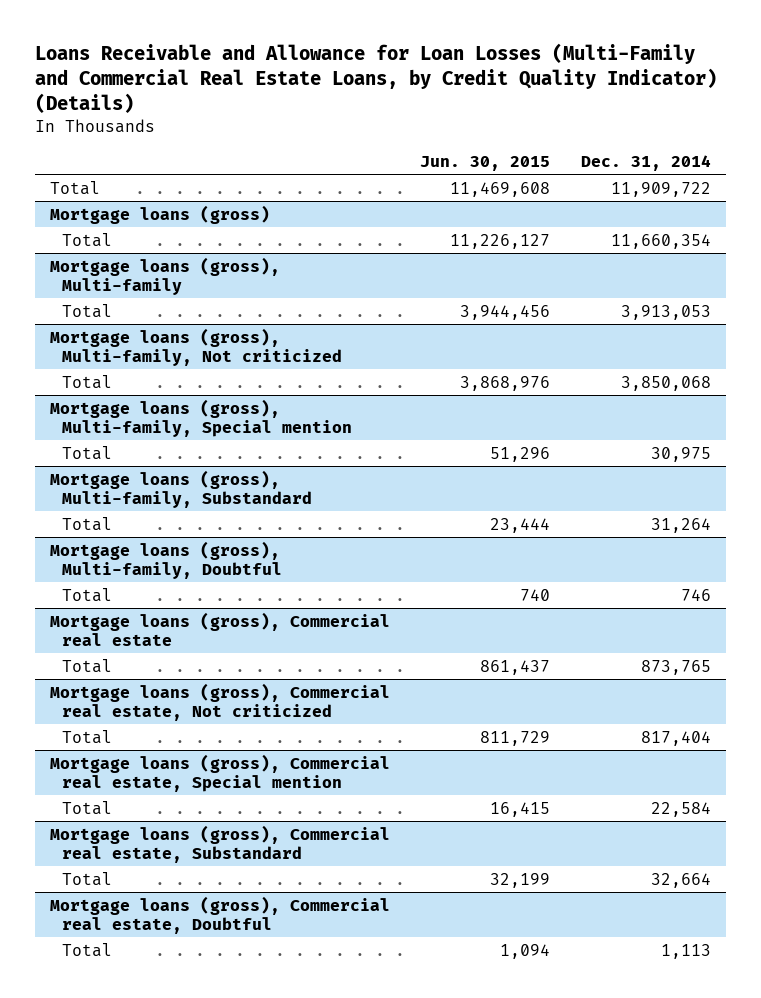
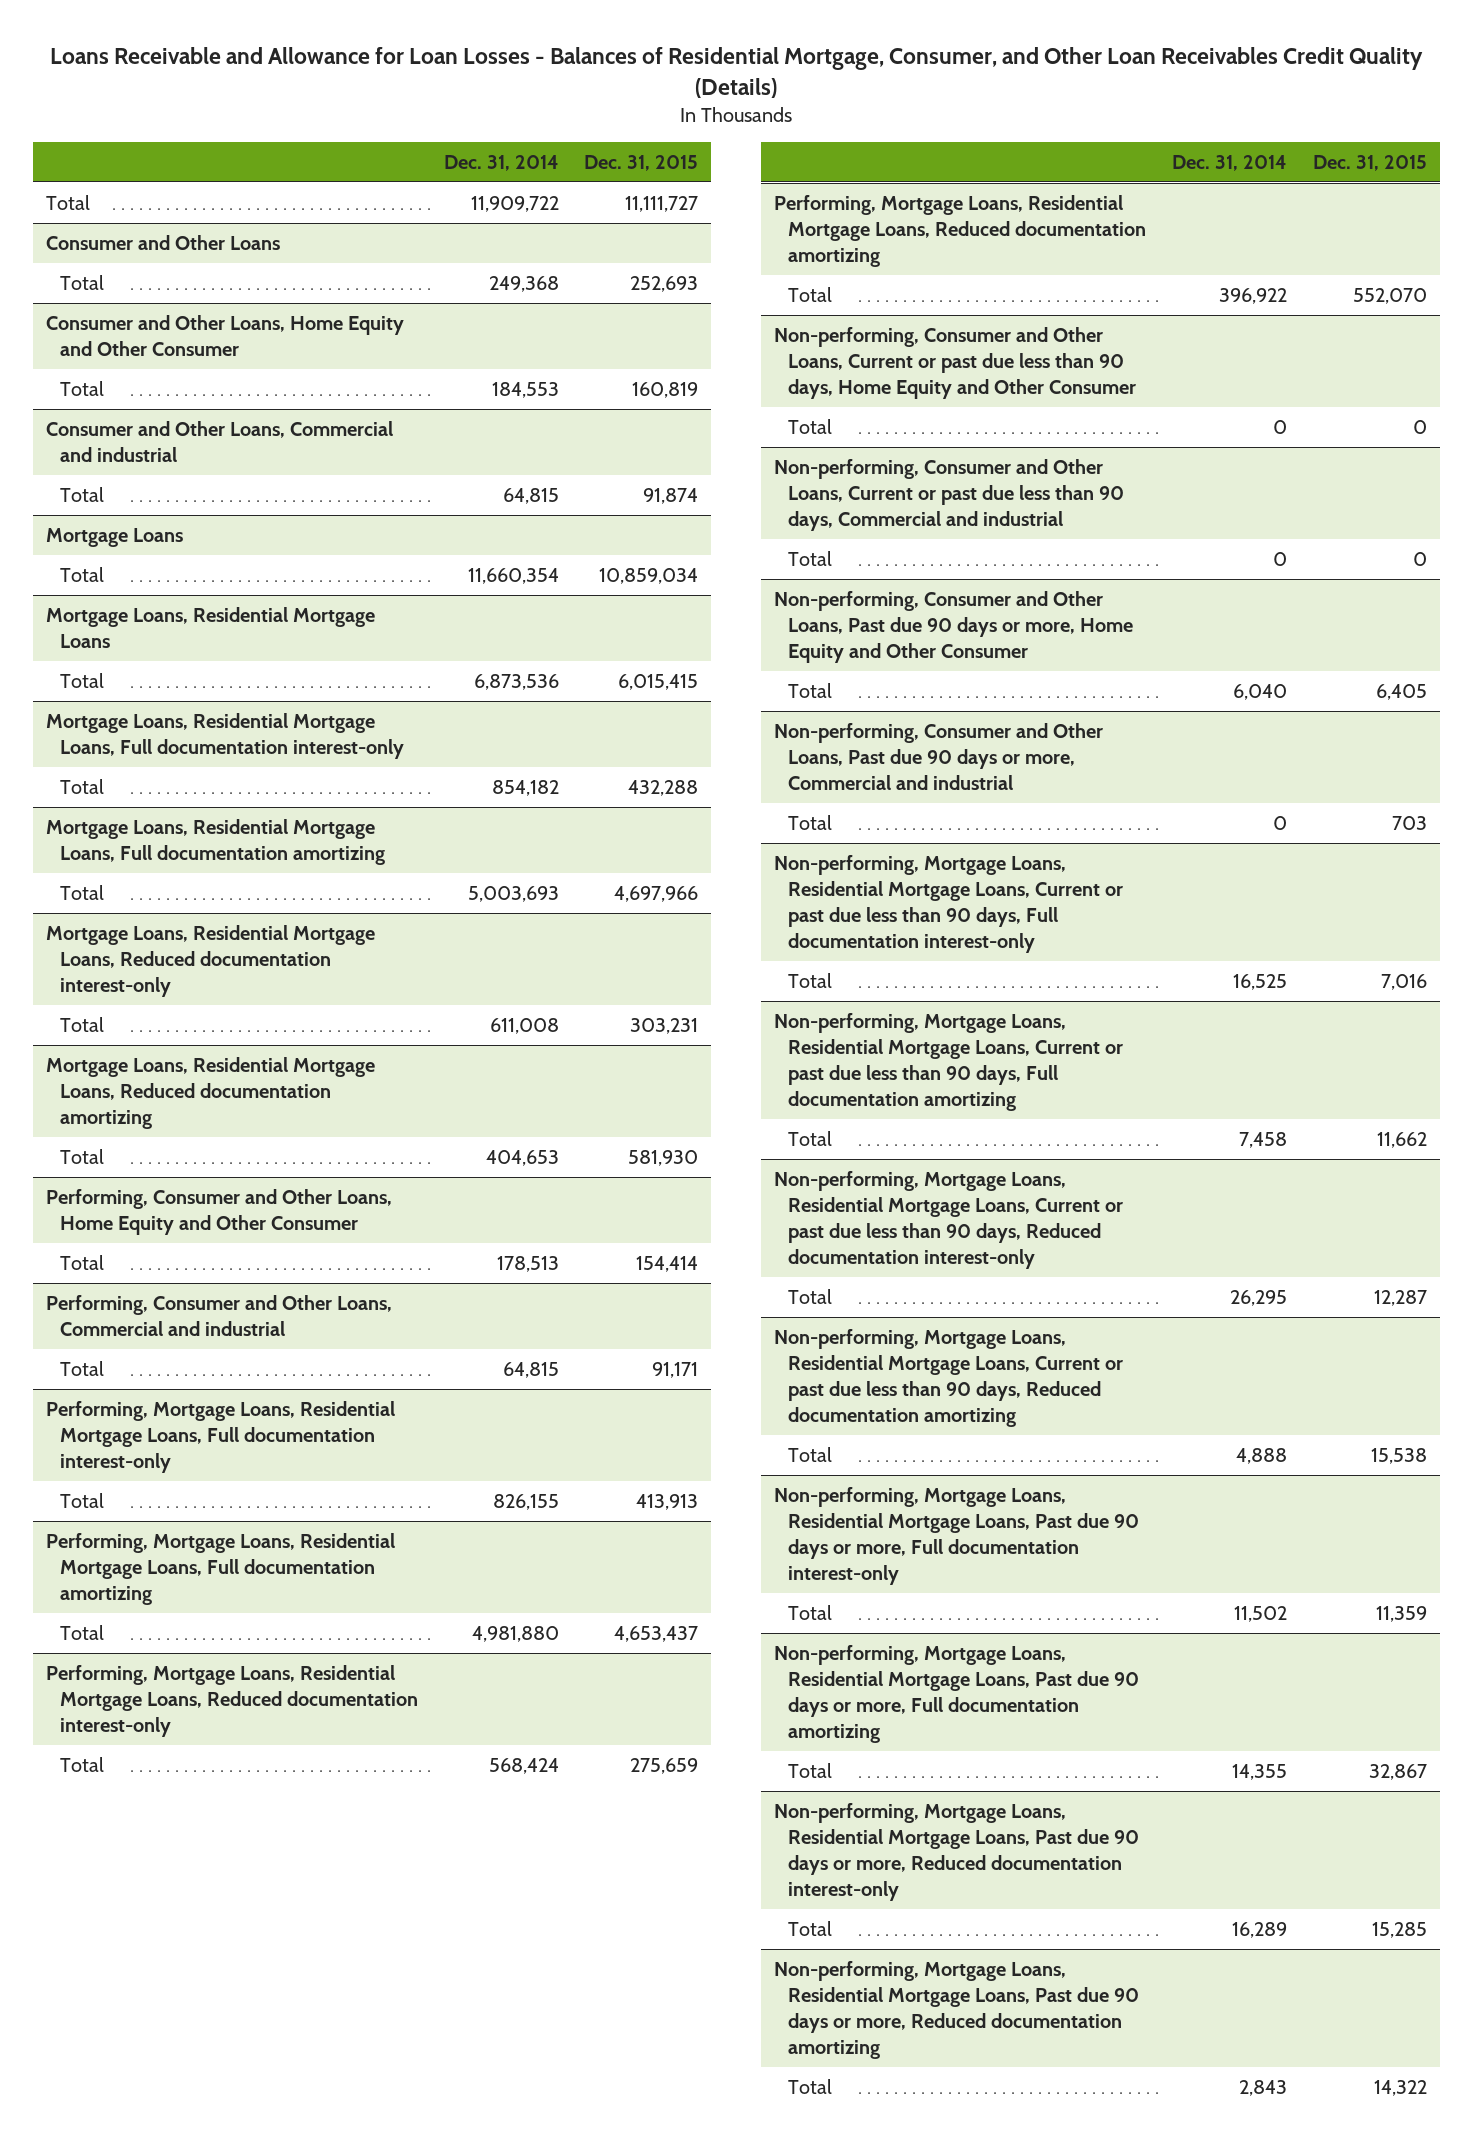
[34,42,717,114] Loans Receivable and Allowance for Loan Losses (Multi-Family and Commercial Real Estate Loans, by Credit Quality Indicator) (Details) -> [50,47,1424,99] Loans Receivable and Allowance for Loan Losses - Balances of Residential Mortgage, Consumer, and Other Loan Receivables Credit Quality (Details)
[420,155,551,171] Jun. 30, 2015 -> none
none -> [584,155,699,172] Dec. 31, 2015
none -> [45,234,280,250] Consumer and Other Loans
none -> [60,274,105,290] Total
none -> [45,314,404,356] Consumer and Other Loans, Home Equity and Other Consumer
none -> [60,380,105,396] Total
none -> [45,420,393,462] Consumer and Other Loans, Commercial and industrial
none -> [60,486,105,502] Total
[49,204,270,224] Mortgage loans (gross) -> [45,527,183,547] Mortgage Loans
[49,256,280,296] Mortgage loans (gross), Multi-family -> none
[49,327,343,367] Mortgage loans (gross), Multi-family, Not criticized -> none
[49,398,353,438] Mortgage loans (gross), Multi-family, Special mention -> none
[49,469,313,509] Mortgage loans (gross), Multi-family, Substandard -> none
[49,540,283,580] Mortgage loans (gross), Multi-family, Doubtful -> none
[49,611,390,647] Mortgage loans (gross), Commercial real estate -> none
[49,682,390,722] Mortgage loans (gross), Commercial real estate, Not criticized -> none
[49,753,390,793] Mortgage loans (gross), Commercial real estate, Special mention -> none
[49,824,390,864] Mortgage loans (gross), Commercial real estate, Substandard -> none
[49,895,390,935] Mortgage loans (gross), Commercial real estate, Doubtful -> none
none -> [45,606,375,648] Mortgage Loans, Residential Mortgage Loans
[620,304,711,320] 3,913,053 -> [473,673,559,690] 6,873,536
none -> [45,712,405,759] Mortgage Loans, Residential Mortgage Loans, Full documentation interest-only
[620,375,711,391] 3,850,068 -> [491,779,559,796] 854,182
none -> [45,818,386,865] Mortgage Loans, Residential Mortgage Loans, Full documentation amortizing
[650,446,711,462] 30,975 -> [467,885,559,902] 5,003,693
none -> [45,924,375,997] Mortgage Loans, Residential Mortgage Loans, Reduced documentation interest-only
[650,517,711,533] 31,264 -> [489,1017,559,1034] 611,008
none -> [45,1056,375,1129] Mortgage Loans, Residential Mortgage Loans, Reduced documentation amortizing
[680,588,711,601] 746 -> [485,1149,559,1166] 404,653
none -> [45,1188,392,1235] Performing, Consumer and Other Loans, Home Equity and Other Consumer
[640,659,711,675] 873,765 -> [496,1255,559,1272] 178,513
none -> [45,1294,392,1336] Performing, Consumer and Other Loans, Commercial and industrial
[640,730,711,746] 817,404 -> [502,1361,559,1378] 64,815
none -> [45,1400,395,1473] Performing, Mortgage Loans, Residential Mortgage Loans, Full documentation interest-only
[650,801,711,817] 22,584 -> [492,1493,559,1510] 826,155
none -> [45,1532,395,1605] Performing, Mortgage Loans, Residential Mortgage Loans, Full documentation amortizing
[650,872,711,888] 32,664 -> [471,1625,559,1642] 4,981,880
none -> [45,1664,419,1737] Performing, Mortgage Loans, Residential Mortgage Loans, Reduced documentation interest-only
[660,943,711,959] 1,113 -> [488,1757,559,1774] 568,424
none -> [774,194,1147,267] Performing, Mortgage Loans, Residential Mortgage Loans, Reduced documentation amortizing
none -> [788,286,833,302] Total
none -> [774,326,1137,399] Non-performing, Consumer and Other Loans, Current or past due less than 90 days, Home Equity and Other Consumer
none -> [788,418,833,434] Total
none -> [774,458,1125,531] Non-performing, Consumer and Other Loans, Current or past due less than 90 days, Commercial and industrial
none -> [788,550,833,566] Total
none -> [774,590,1134,663] Non-performing, Consumer and Other Loans, Past due 90 days or more, Home Equity and Other Consumer
none -> [788,682,833,698] Total
none -> [774,722,1104,790] Non-performing, Consumer and Other Loans, Past due 90 days or more, Commercial and industrial
none -> [788,814,833,830] Total
none -> [774,854,1124,953] Non-performing, Mortgage Loans, Residential Mortgage Loans, Current or past due less than 90 days, Full documentation interest-only
none -> [788,972,833,988] Total
none -> [774,1012,1124,1111] Non-performing, Mortgage Loans, Residential Mortgage Loans, Current or past due less than 90 days, Full documentation amortizing
none -> [788,1130,833,1146] Total
none -> [774,1170,1124,1269] Non-performing, Mortgage Loans, Residential Mortgage Loans, Current or past due less than 90 days, Reduced documentation interest-only
none -> [788,1288,833,1304] Total
none -> [774,1328,1124,1427] Non-performing, Mortgage Loans, Residential Mortgage Loans, Current or past due less than 90 days, Reduced documentation amortizing
none -> [788,1446,833,1462] Total
none -> [774,1486,1140,1585] Non-performing, Mortgage Loans, Residential Mortgage Loans, Past due 90 days or more, Full documentation interest-only
none -> [788,1604,833,1620] Total
none -> [774,1644,1140,1743] Non-performing, Mortgage Loans, Residential Mortgage Loans, Past due 90 days or more, Full documentation amortizing
none -> [788,1762,833,1778] Total
none -> [774,1802,1140,1901] Non-performing, Mortgage Loans, Residential Mortgage Loans, Past due 90 days or more, Reduced documentation interest-only
none -> [788,1920,833,1936] Total
none -> [774,1960,1140,2059] Non-performing, Mortgage Loans, Residential Mortgage Loans, Past due 90 days or more, Reduced documentation amortizing
none -> [788,2078,833,2094] Total

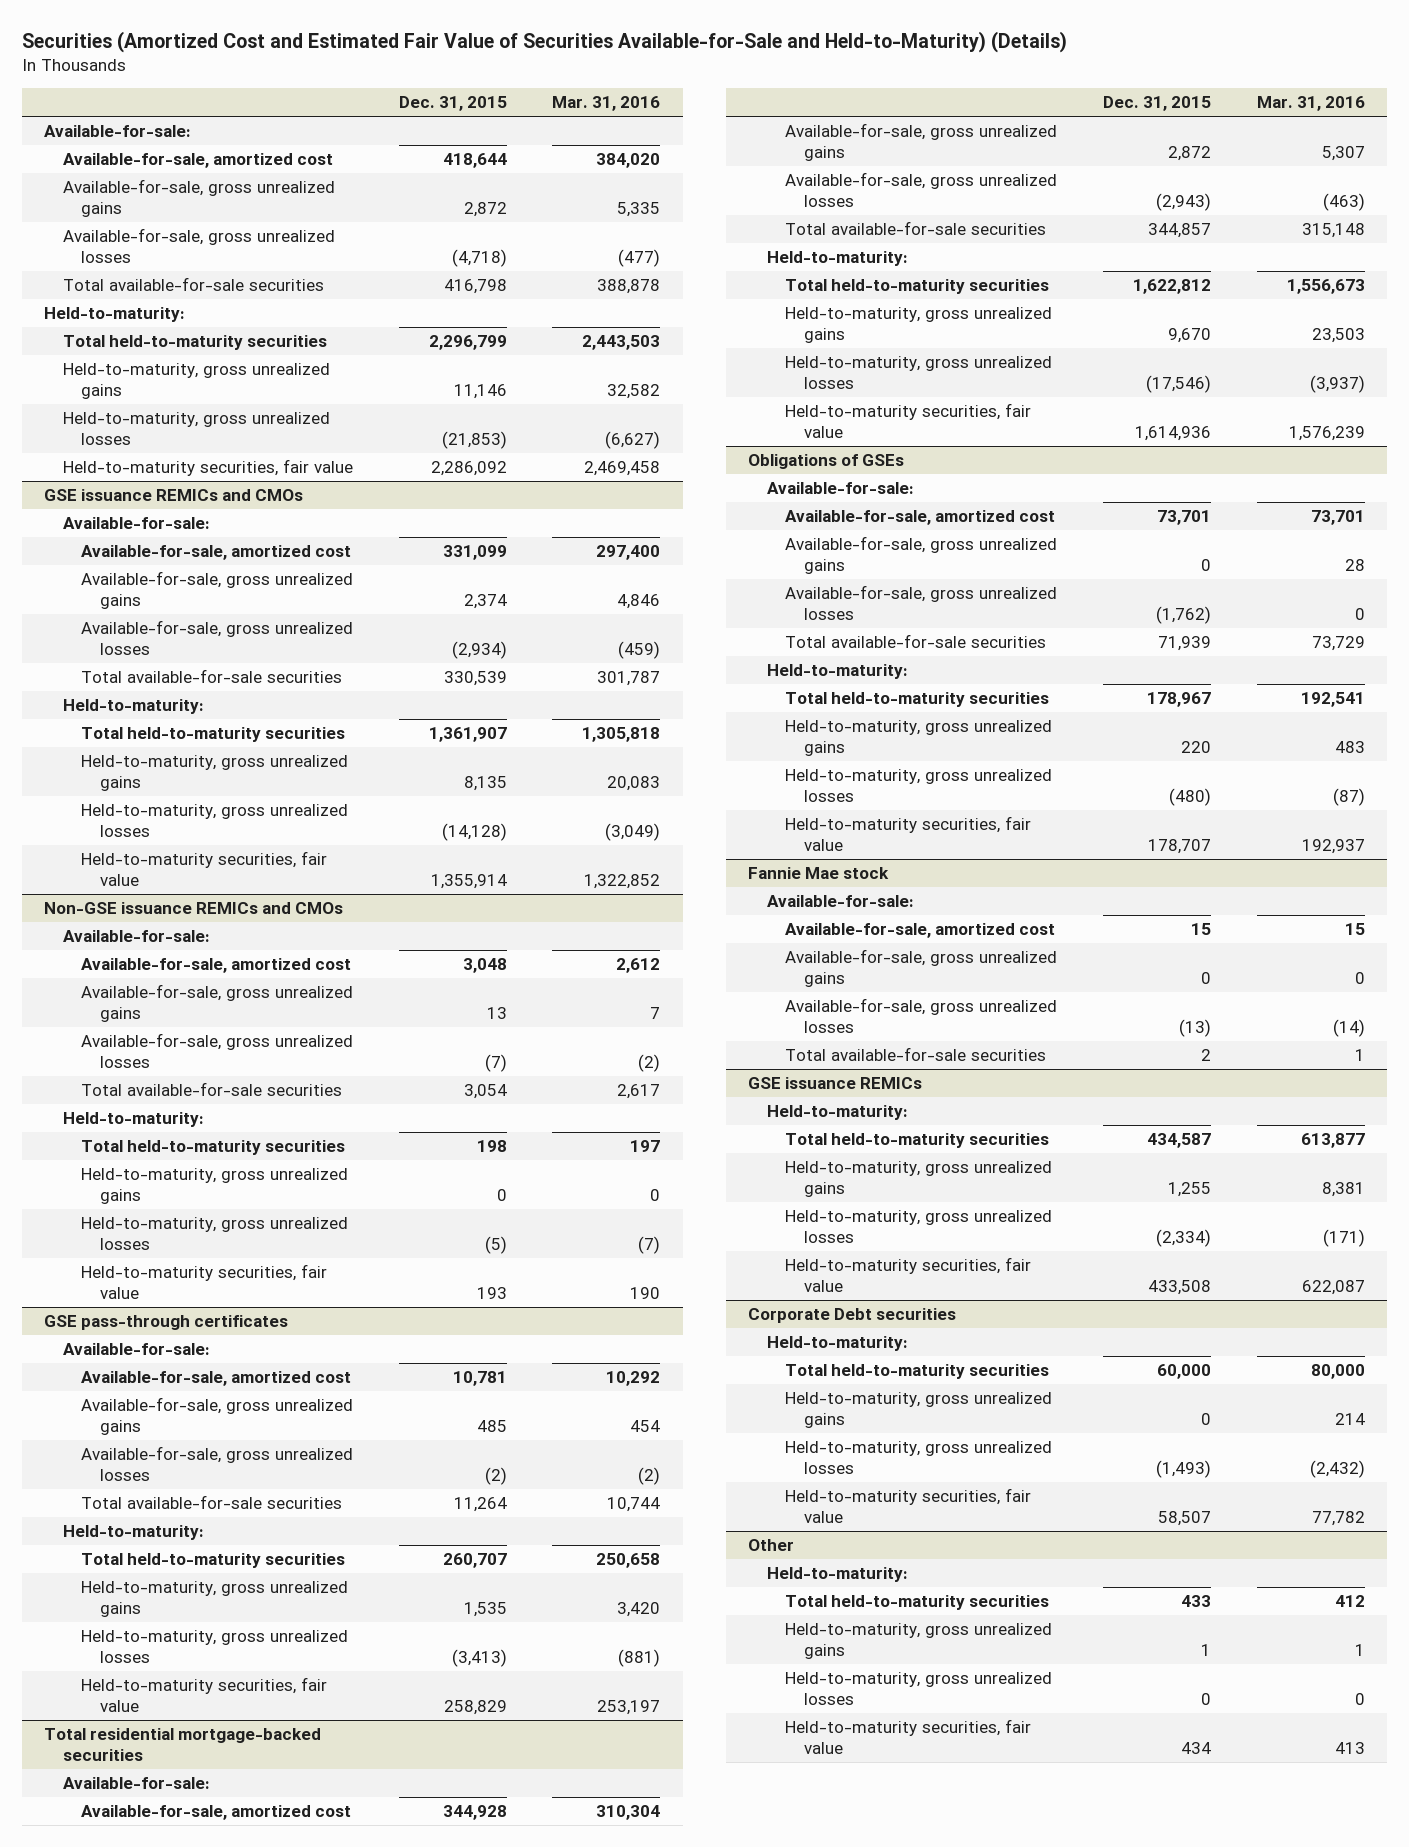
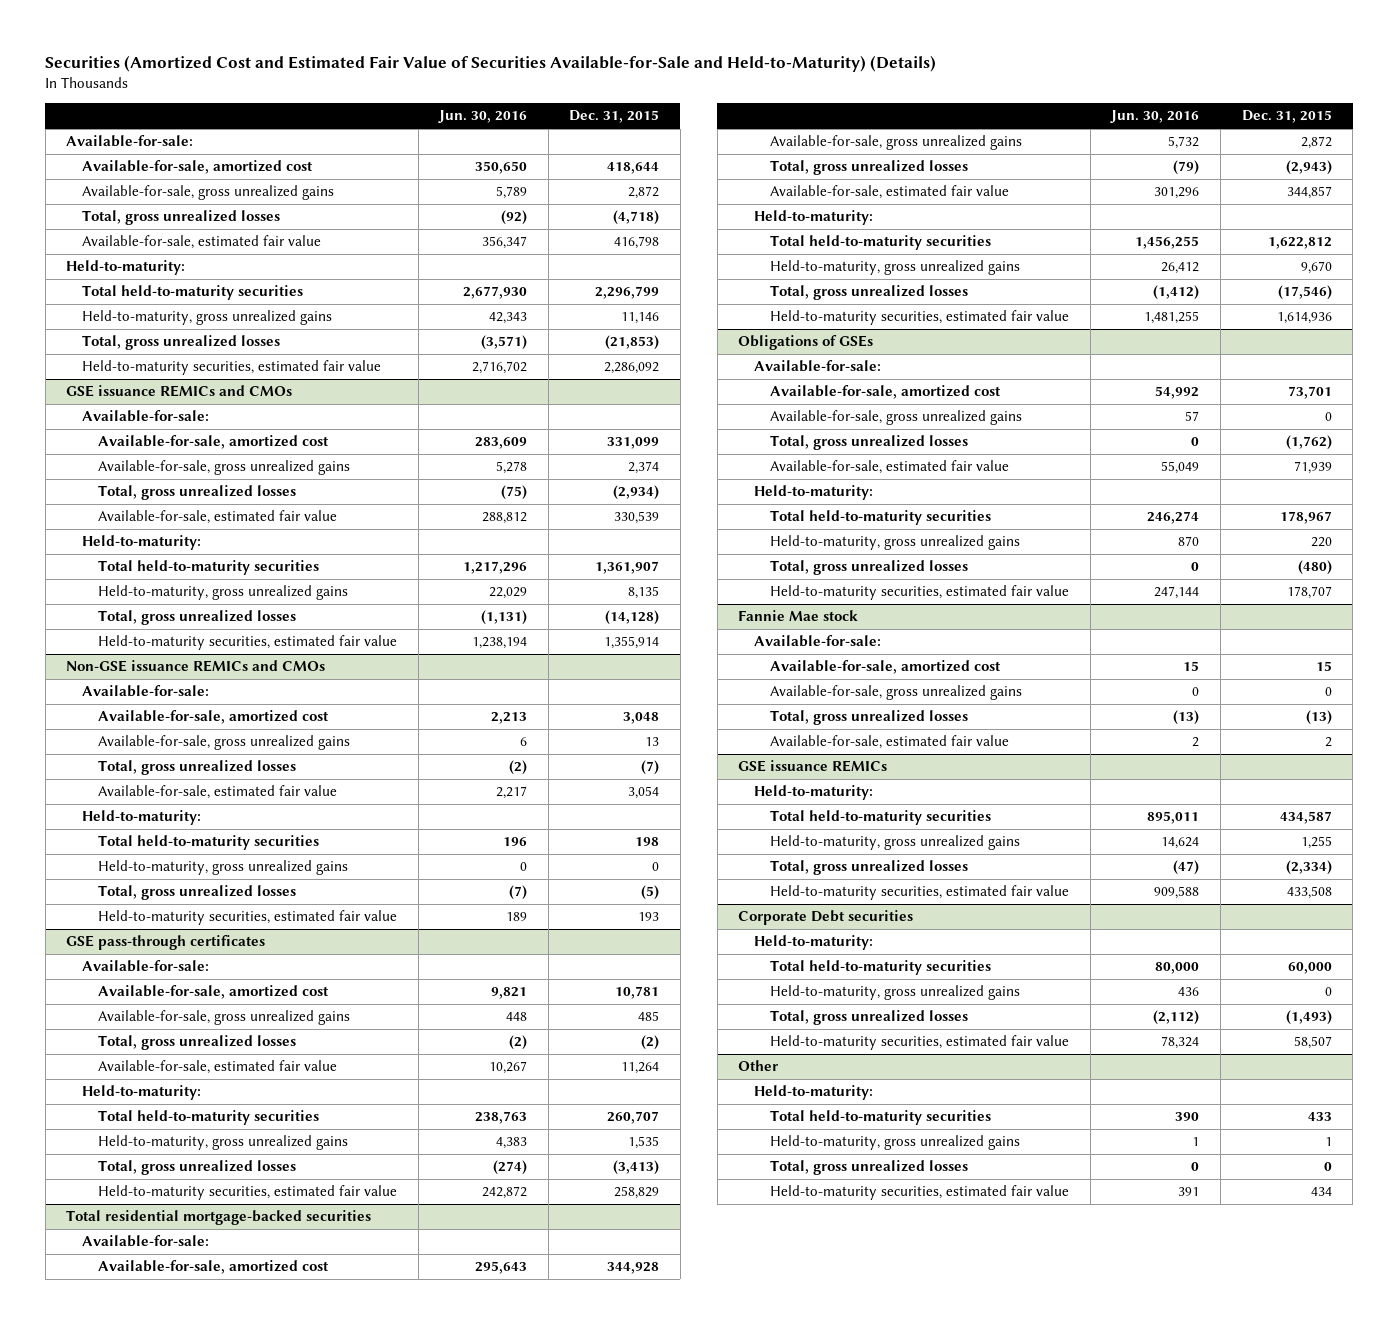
[552,96,661,112] Mar. 31, 2016 -> none
none -> [438,110,528,124] Jun. 30, 2016
[62,228,335,263] Available-for-sale, gross unrealized losses -> [82,210,281,226] Total, gross unrealized losses
[62,277,324,292] Total available-for-sale securities -> [82,235,322,250] Available-for-sale, estimated fair value
[62,412,330,445] Held-to-maturity, gross unrealized losses -> [82,335,281,351] Total, gross unrealized losses
[62,459,353,477] Held-to-maturity securities, fair value -> [82,360,382,376] Held-to-maturity securities, estimated fair value
[81,620,354,655] Available-for-sale, gross unrealized losses -> [98,485,297,501] Total, gross unrealized losses
[81,669,343,684] Total available-for-sale securities -> [98,510,338,525] Available-for-sale, estimated fair value
[81,804,349,837] Held-to-maturity, gross unrealized losses -> [98,610,297,626] Total, gross unrealized losses
[81,851,328,886] Held-to-maturity securities, fair value -> [98,635,398,651] Held-to-maturity securities, estimated fair value
[81,1033,354,1068] Available-for-sale, gross unrealized losses -> [98,760,297,776] Total, gross unrealized losses
[81,1082,343,1097] Total available-for-sale securities -> [98,785,338,800] Available-for-sale, estimated fair value
[81,1217,349,1250] Held-to-maturity, gross unrealized losses -> [98,885,297,901] Total, gross unrealized losses
[81,1264,328,1299] Held-to-maturity securities, fair value -> [98,910,398,926] Held-to-maturity securities, estimated fair value
[81,1446,354,1481] Available-for-sale, gross unrealized losses -> [98,1035,297,1051] Total, gross unrealized losses
[81,1495,343,1510] Total available-for-sale securities -> [98,1060,338,1075] Available-for-sale, estimated fair value
[81,1630,349,1663] Held-to-maturity, gross unrealized losses -> [98,1160,297,1176] Total, gross unrealized losses
[81,1677,328,1712] Held-to-maturity securities, fair value -> [98,1185,398,1201] Held-to-maturity securities, estimated fair value
[785,172,1058,207] Available-for-sale, gross unrealized losses -> [770,160,969,176] Total, gross unrealized losses
[785,221,1047,236] Total available-for-sale securities -> [770,185,1010,200] Available-for-sale, estimated fair value
[785,356,1053,389] Held-to-maturity, gross unrealized losses -> [770,285,969,301] Total, gross unrealized losses
[785,403,1032,438] Held-to-maturity securities, fair value -> [770,310,1070,326] Held-to-maturity securities, estimated fair value
[785,585,1058,620] Available-for-sale, gross unrealized losses -> [770,435,969,451] Total, gross unrealized losses
[785,634,1047,649] Total available-for-sale securities -> [770,460,1010,475] Available-for-sale, estimated fair value
[785,769,1053,802] Held-to-maturity, gross unrealized losses -> [770,560,969,576] Total, gross unrealized losses
[785,816,1032,851] Held-to-maturity securities, fair value -> [770,585,1070,601] Held-to-maturity securities, estimated fair value
[785,998,1058,1033] Available-for-sale, gross unrealized losses -> [770,710,969,726] Total, gross unrealized losses
[785,1047,1047,1062] Total available-for-sale securities -> [770,735,1010,750] Available-for-sale, estimated fair value
[785,1210,1053,1243] Held-to-maturity, gross unrealized losses -> [770,860,969,876] Total, gross unrealized losses
[785,1257,1032,1292] Held-to-maturity securities, fair value -> [770,885,1070,901] Held-to-maturity securities, estimated fair value
[785,1441,1053,1474] Held-to-maturity, gross unrealized losses -> [770,1010,969,1026] Total, gross unrealized losses
[785,1488,1032,1523] Held-to-maturity securities, fair value -> [770,1035,1070,1051] Held-to-maturity securities, estimated fair value
[785,1672,1053,1705] Held-to-maturity, gross unrealized losses -> [770,1160,969,1176] Total, gross unrealized losses
[785,1719,1032,1754] Held-to-maturity securities, fair value -> [770,1185,1070,1201] Held-to-maturity securities, estimated fair value

